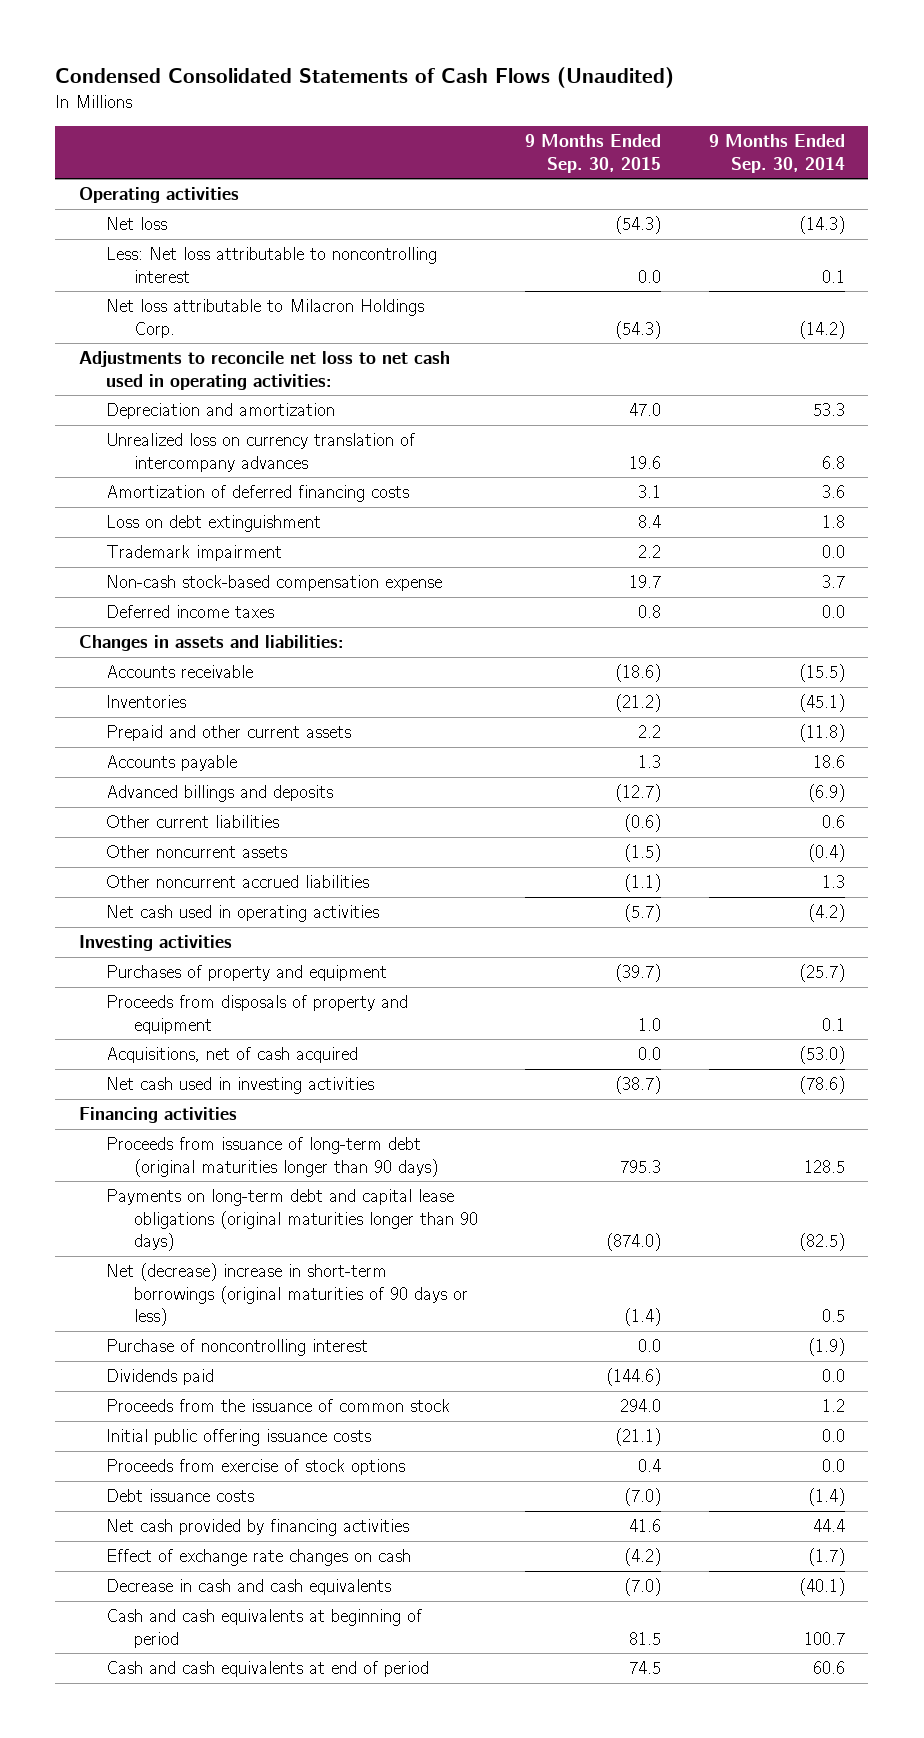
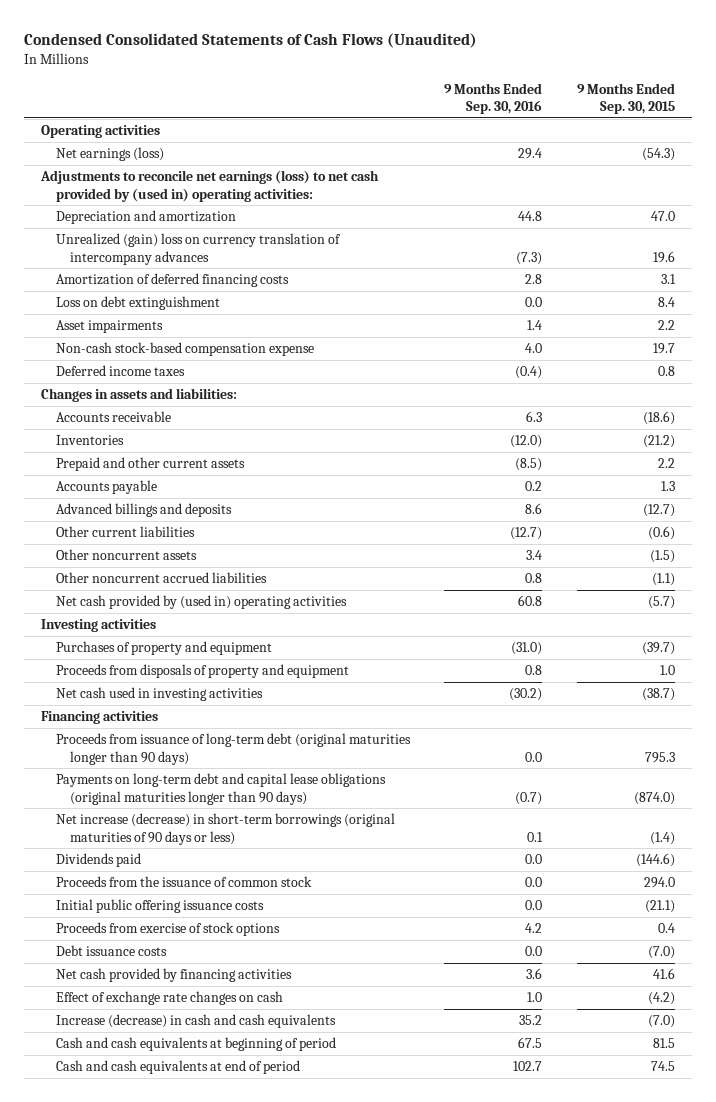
[708,134,845,173] 9 Months Ended Sep. 30, 2014 -> none
none -> [444,82,543,114] 9 Months Ended Sep. 30, 2016
[106,217,168,231] Net loss -> none
[106,247,438,283] Less: Net loss attributable to noncontrolling interest -> none
[106,299,425,338] Net loss attributable to Milacron Holdings Corp. -> [55,147,164,162] Net earnings (loss)
[79,351,451,390] Adjustments to reconcile net loss to net cash used in operating activities: -> [40,170,380,202] Adjustments to reconcile net earnings (loss) to net cash provided by (used in) operating activities:
[106,433,416,472] Unrealized loss on currency translation of intercompany advances -> [55,233,341,265] Unrealized (gain) loss on currency translation of intercompany advances
[106,545,283,562] Trademark impairment -> [55,320,163,334] Asset impairments
[106,905,380,923] Net cash used in operating activities -> [55,595,347,610] Net cash provided by (used in) operating activities
[106,1047,359,1064] Acquisitions, net of cash acquired -> none
[106,1339,369,1357] Purchase of noncontrolling interest -> none
[106,1263,468,1326] Net (decrease) increase in short-term borrowings (original maturities of 90 days or less) -> [55,813,395,845] Net increase (decrease) in short-term borrowings (original maturities of 90 days or less)
[106,1579,392,1596] Decrease in cash and cash equivalents -> [55,1014,336,1029] Increase (decrease) in cash and cash equivalents

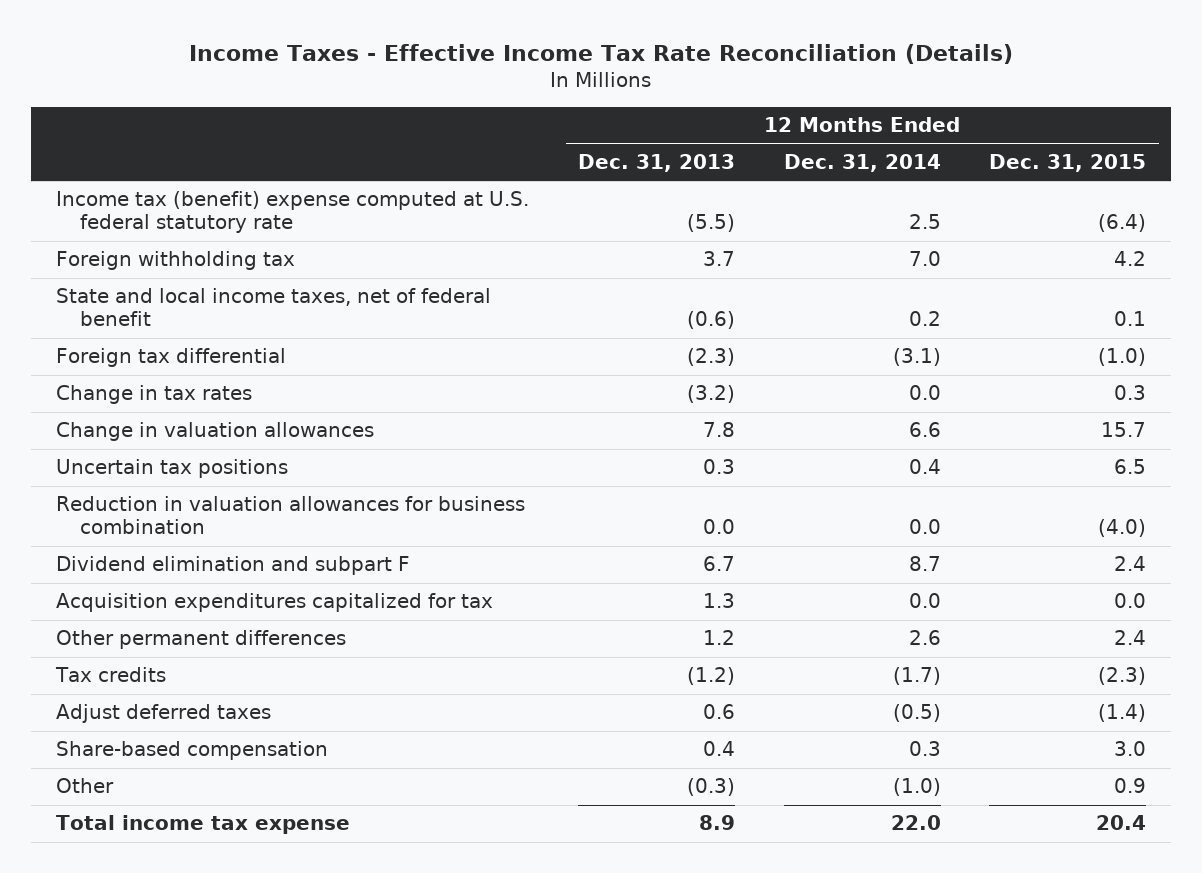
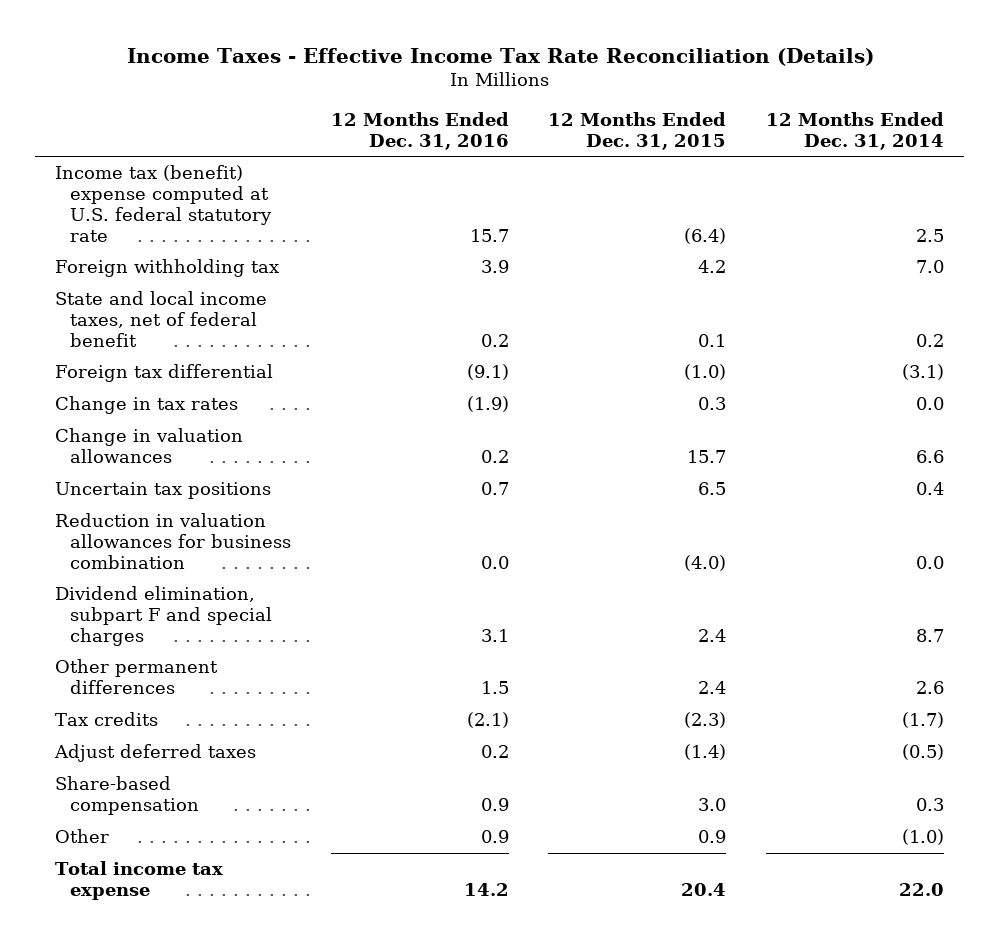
[577,153,735,172] Dec. 31, 2013 -> none
none -> [330,111,509,150] 12 Months Ended Dec. 31, 2016
[55,593,493,613] Acquisition expenditures capitalized for tax -> none
[55,556,410,576] Dividend elimination and subpart F -> [55,586,273,646] Dividend elimination, subpart F and special charges

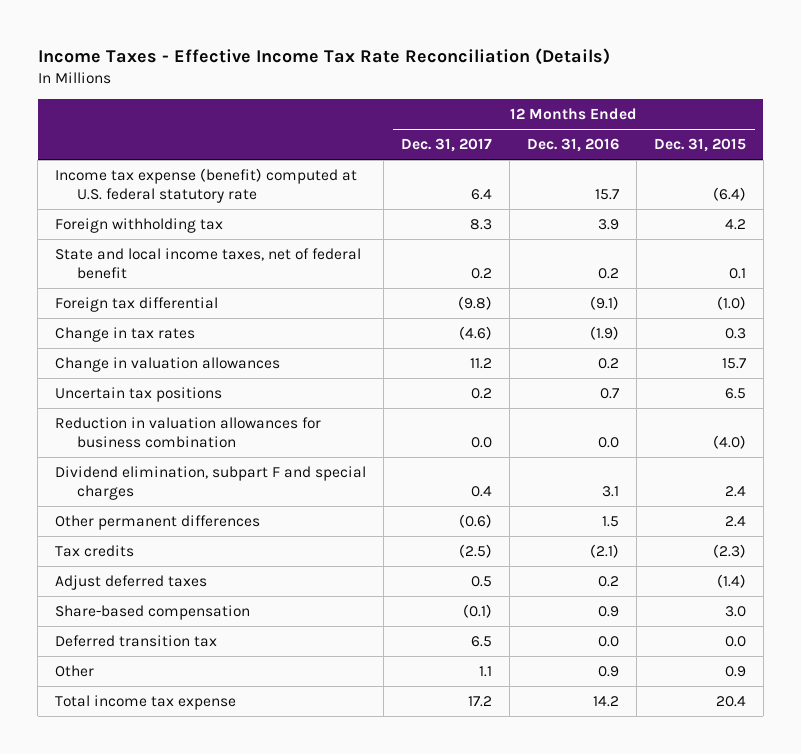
[765,111,944,150] 12 Months Ended Dec. 31, 2014 -> none
none -> [401,137,493,152] Dec. 31, 2017
[55,165,273,242] Income tax (benefit) expense computed at U.S. federal statutory rate -> [55,167,358,204] Income tax expense (benefit) computed at U.S. federal statutory rate
none -> [55,634,218,647] Deferred transition tax

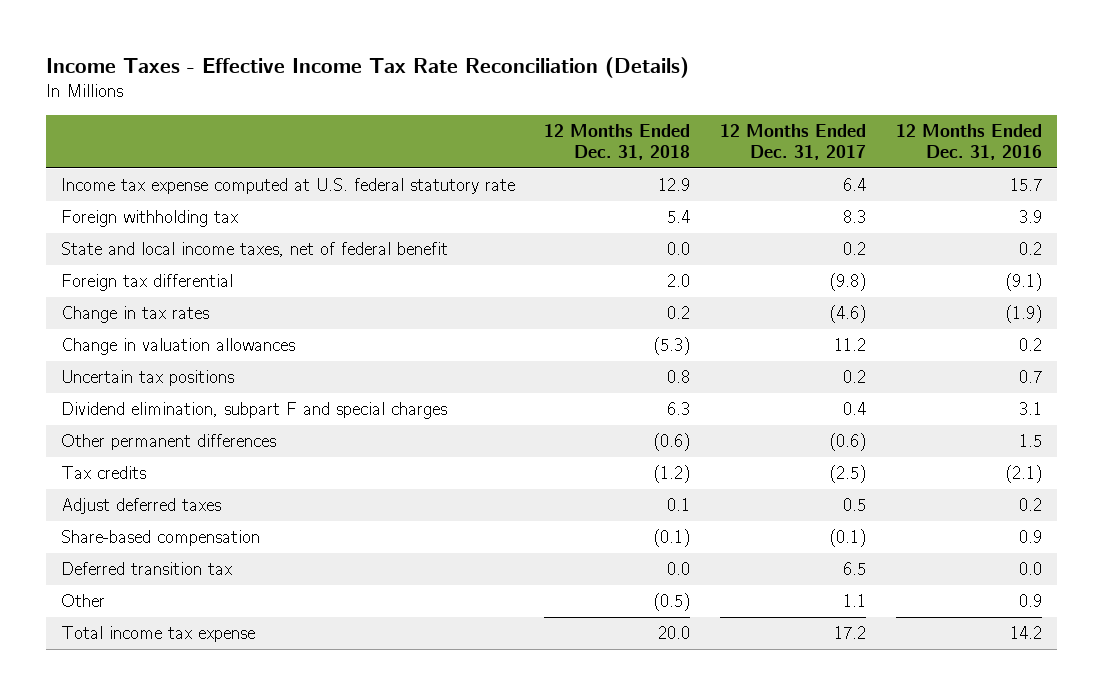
[653,137,746,152] Dec. 31, 2015 -> none
none -> [544,124,691,160] 12 Months Ended Dec. 31, 2018
[55,167,358,204] Income tax expense (benefit) computed at U.S. federal statutory rate -> [60,178,515,195] Income tax expense computed at U.S. federal statutory rate
[55,416,322,449] Reduction in valuation allowances for business combination -> none

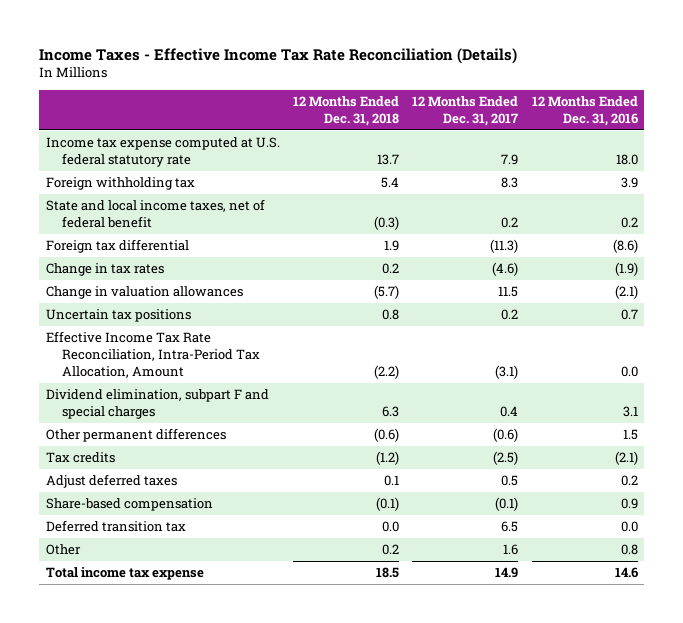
[658,178,691,192] 12.9 -> [377,153,400,165] 13.7
[843,178,867,192] 6.4 -> [501,153,519,165] 7.9
[1010,178,1043,192] 15.7 -> [615,153,638,165] 18.0
[667,242,691,256] 0.0 -> [374,215,400,230] (0.3)
[667,274,691,288] 2.0 -> [384,240,400,252] 1.9
[829,273,867,292] (9.8) -> [490,239,519,254] (11.3)
[1005,273,1043,292] (9.1) -> [612,239,638,254] (8.6)
[653,337,691,356] (5.3) -> [374,285,400,300] (5.7)
[834,338,867,352] 11.2 -> [498,286,519,298] 11.5
[1019,338,1043,352] 0.2 -> [614,285,638,300] (2.1)
none -> [45,331,261,378] Effective Income Tax Rate Reconciliation, Intra-Period Tax Allocation, Amount
[653,593,691,612] (0.5) -> [382,544,400,556] 0.2
[843,594,867,608] 1.1 -> [503,544,519,556] 1.6
[1019,594,1043,608] 0.9 -> [620,544,638,556] 0.8
[658,626,691,640] 20.0 -> [376,567,400,579] 18.5
[834,626,867,640] 17.2 -> [495,567,519,579] 14.9
[1010,626,1043,640] 14.2 -> [614,567,638,579] 14.6

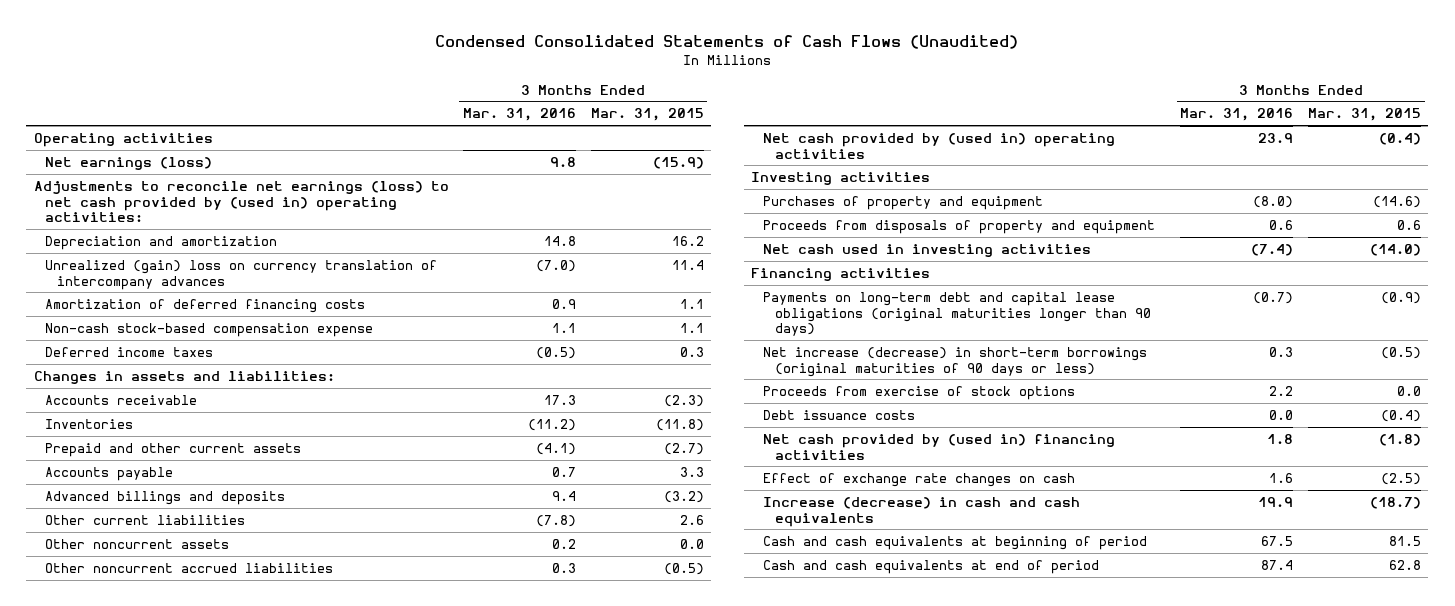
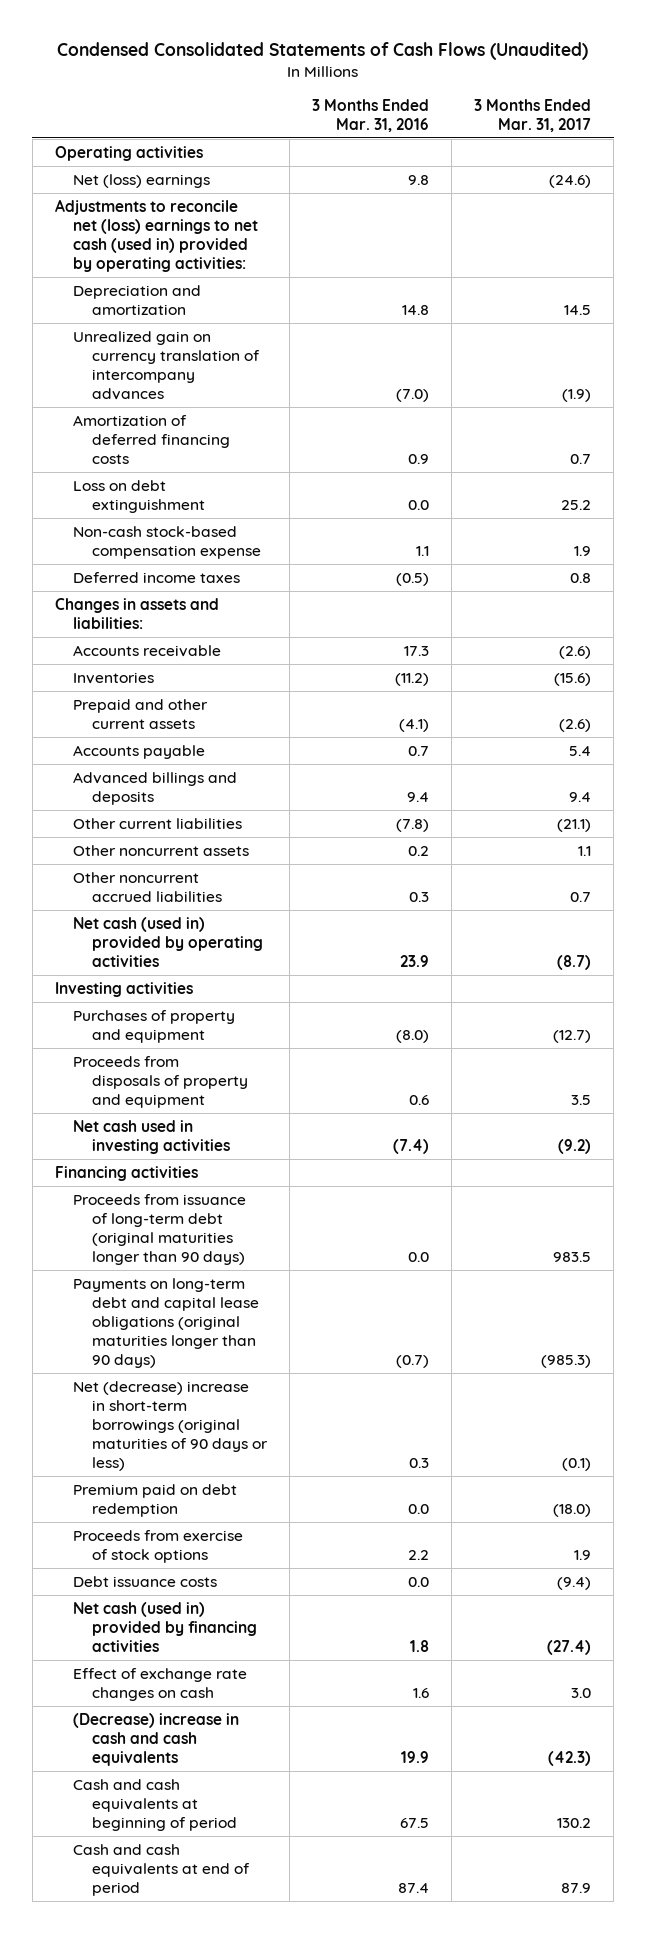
[590,108,704,122] Mar. 31, 2015 -> none
none -> [474,98,592,132] 3 Months Ended Mar. 31, 2017
[45,156,213,170] Net earnings (loss) -> [73,173,211,188] Net (loss) earnings
[33,180,449,223] Adjustments to reconcile net earnings (loss) to net cash provided by (used in) operating activities: -> [54,198,259,272] Adjustments to reconcile net (loss) earnings to net cash (used in) provided by operating activities:
[45,259,438,290] Unrealized (gain) loss on currency translation of intercompany advances -> [73,330,260,400] Unrealized gain on currency translation of intercompany advances
none -> [73,479,205,513] Loss on debt extinguishment
[762,132,1115,159] Net cash provided by (used in) operating activities -> [73,916,263,967] Net cash (used in) provided by operating activities
none -> [73,1193,247,1265] Proceeds from issuance of long-term debt (original maturities longer than 90 days)
[762,346,1147,377] Net increase (decrease) in short-term borrowings (original maturities of 90 days or less) -> [73,1380,268,1471] Net (decrease) increase in short-term borrowings (original maturities of 90 days or less)
none -> [73,1483,238,1517] Premium paid on debt redemption
[762,433,1115,460] Net cash provided by (used in) financing activities -> [73,1601,257,1652] Net cash (used in) provided by financing activities
[762,496,1080,527] Increase (decrease) in cash and cash equivalents -> [73,1712,240,1766] (Decrease) increase in cash and cash equivalents

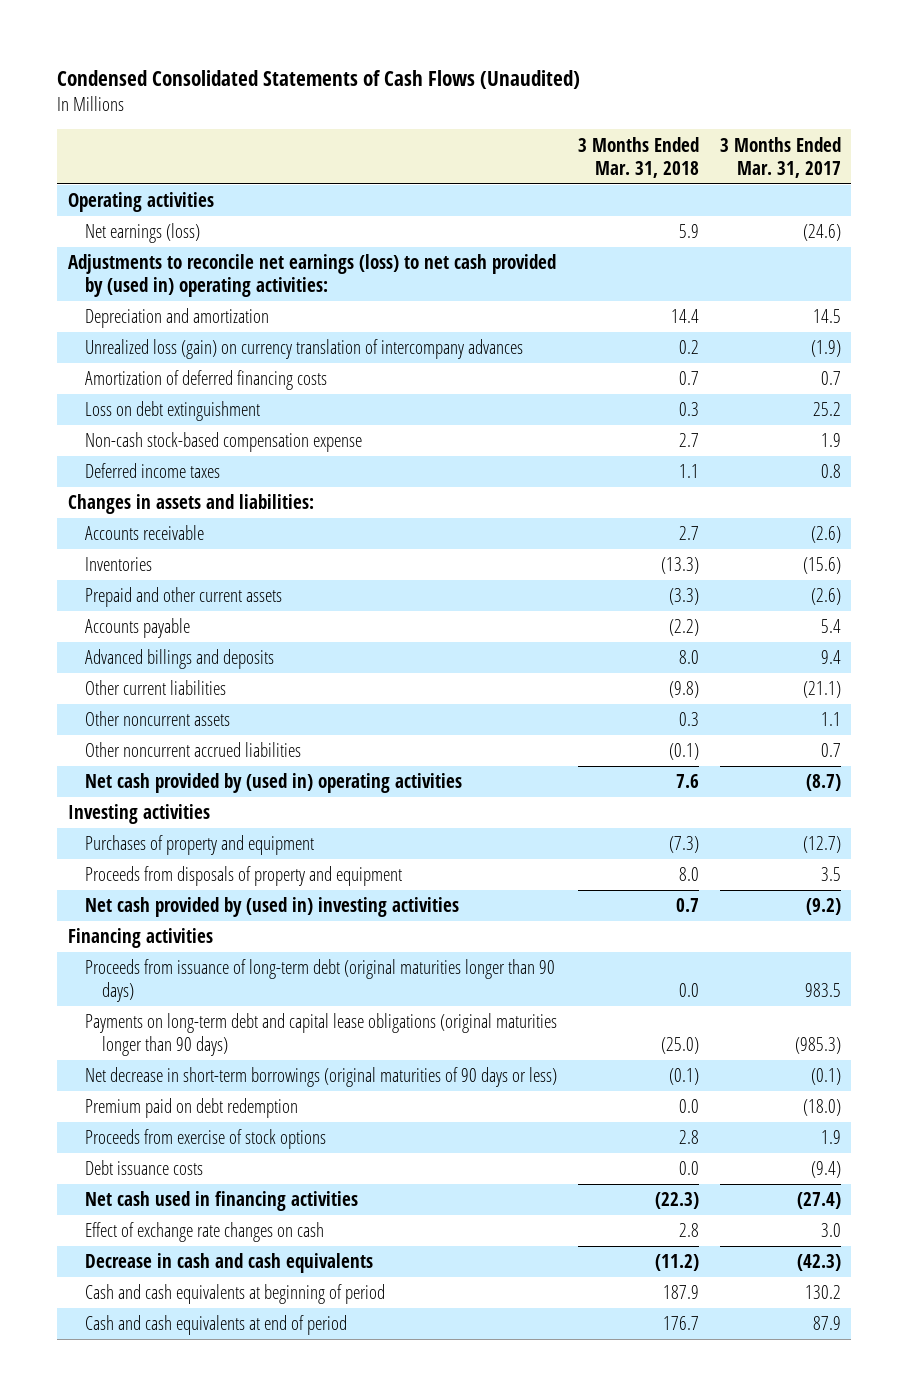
[311,98,429,132] 3 Months Ended Mar. 31, 2016 -> none
none -> [577,136,699,178] 3 Months Ended Mar. 31, 2018
[73,173,211,188] Net (loss) earnings -> [84,223,200,244] Net earnings (loss)
[54,198,259,272] Adjustments to reconcile net (loss) earnings to net cash (used in) provided by operating activities: -> [67,254,556,298] Adjustments to reconcile net earnings (loss) to net cash provided by (used in) operating activities:
[73,330,260,400] Unrealized gain on currency translation of intercompany advances -> [84,339,523,360] Unrealized loss (gain) on currency translation of intercompany advances
[73,916,263,967] Net cash (used in) provided by operating activities -> [84,773,462,794] Net cash provided by (used in) operating activities
[73,1119,230,1154] Net cash used in investing activities -> [84,897,459,918] Net cash provided by (used in) investing activities
[73,1380,268,1471] Net (decrease) increase in short-term borrowings (original maturities of 90 days or less) -> [84,1067,557,1088] Net decrease in short-term borrowings (original maturities of 90 days or less)
[73,1601,257,1652] Net cash (used in) provided by financing activities -> [84,1191,358,1212] Net cash used in financing activities
[73,1712,240,1766] (Decrease) increase in cash and cash equivalents -> [84,1253,373,1274] Decrease in cash and cash equivalents

